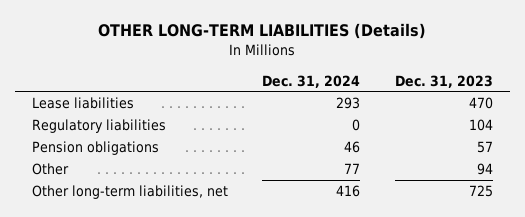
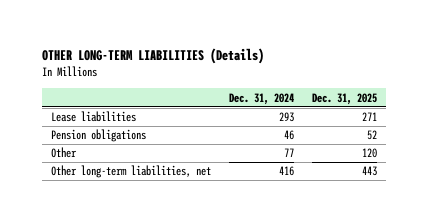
[394,74,493,88] Dec. 31, 2023 -> none
none -> [311,92,377,105] Dec. 31, 2025
[31,118,166,133] Regulatory liabilities -> none

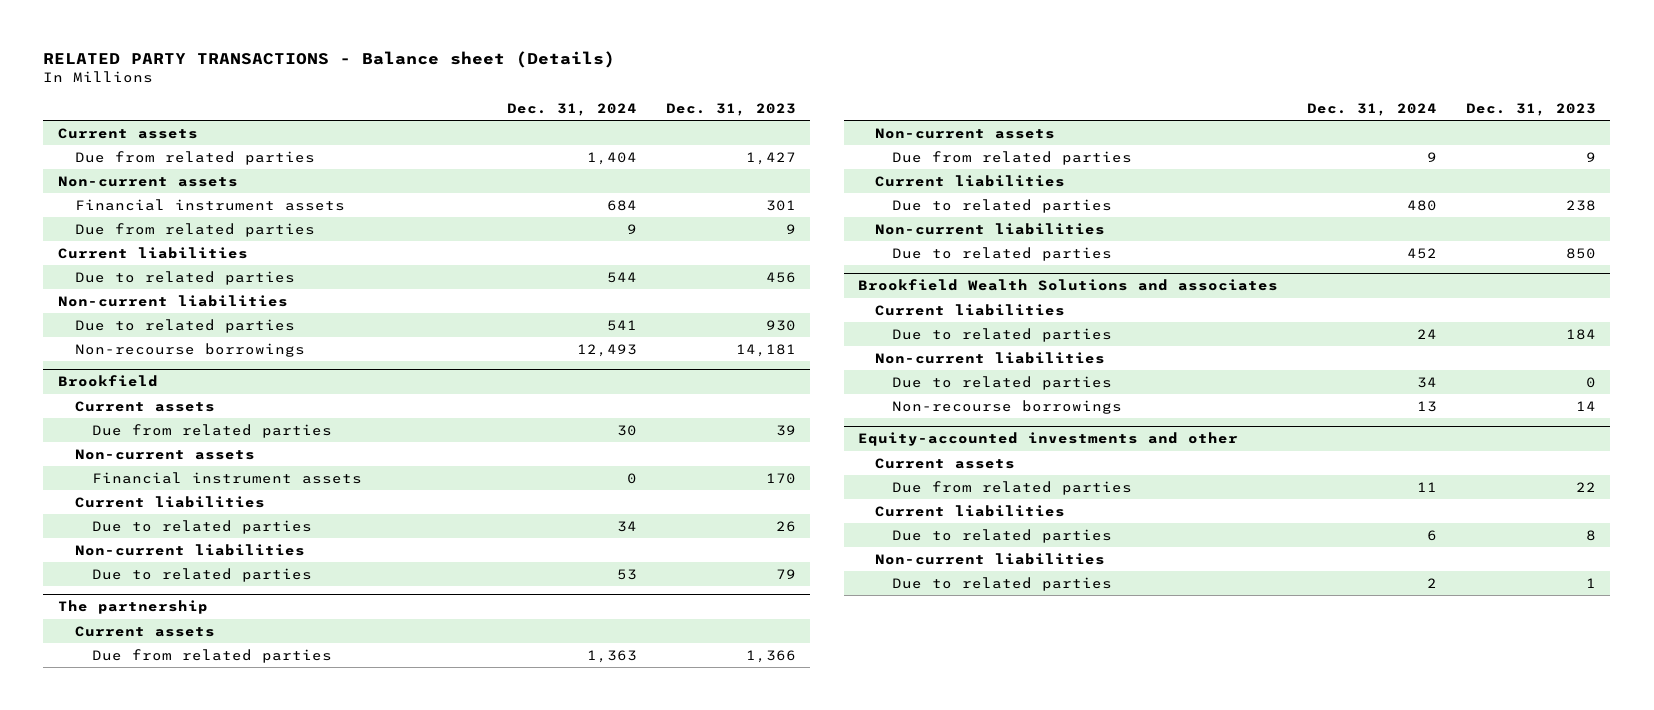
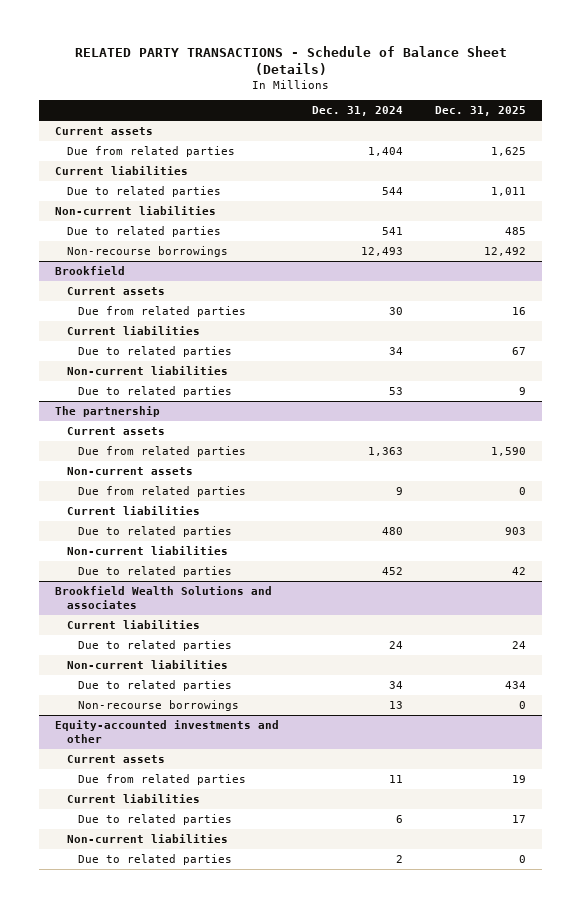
[43,51,616,69] RELATED PARTY TRANSACTIONS - Balance sheet (Details) -> [74,45,507,76] RELATED PARTY TRANSACTIONS - Schedule of Balance Sheet (Details)
[665,102,796,116] Dec. 31, 2023 -> none
none -> [434,106,526,117] Dec. 31, 2025
[57,175,238,187] Non-current assets -> none
[74,198,345,211] Financial instrument assets -> none
[74,222,315,237] Due from related parties -> none
[74,448,255,460] Non-current assets -> none
[91,471,362,484] Financial instrument assets -> none

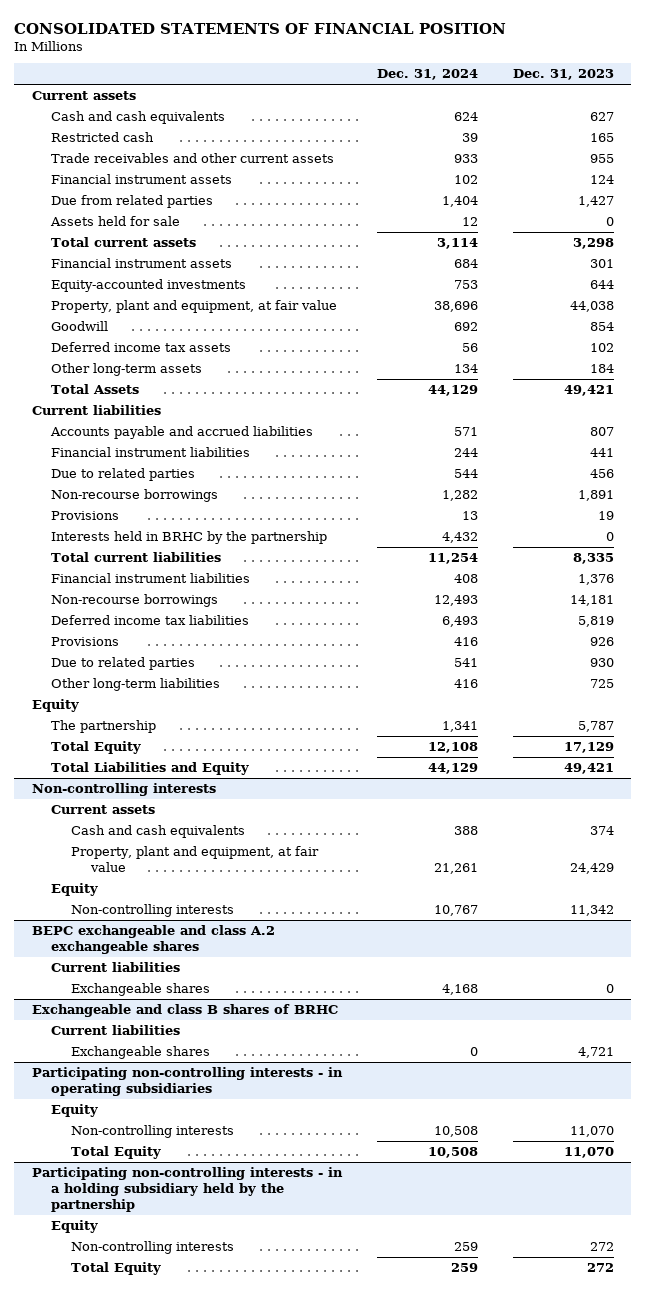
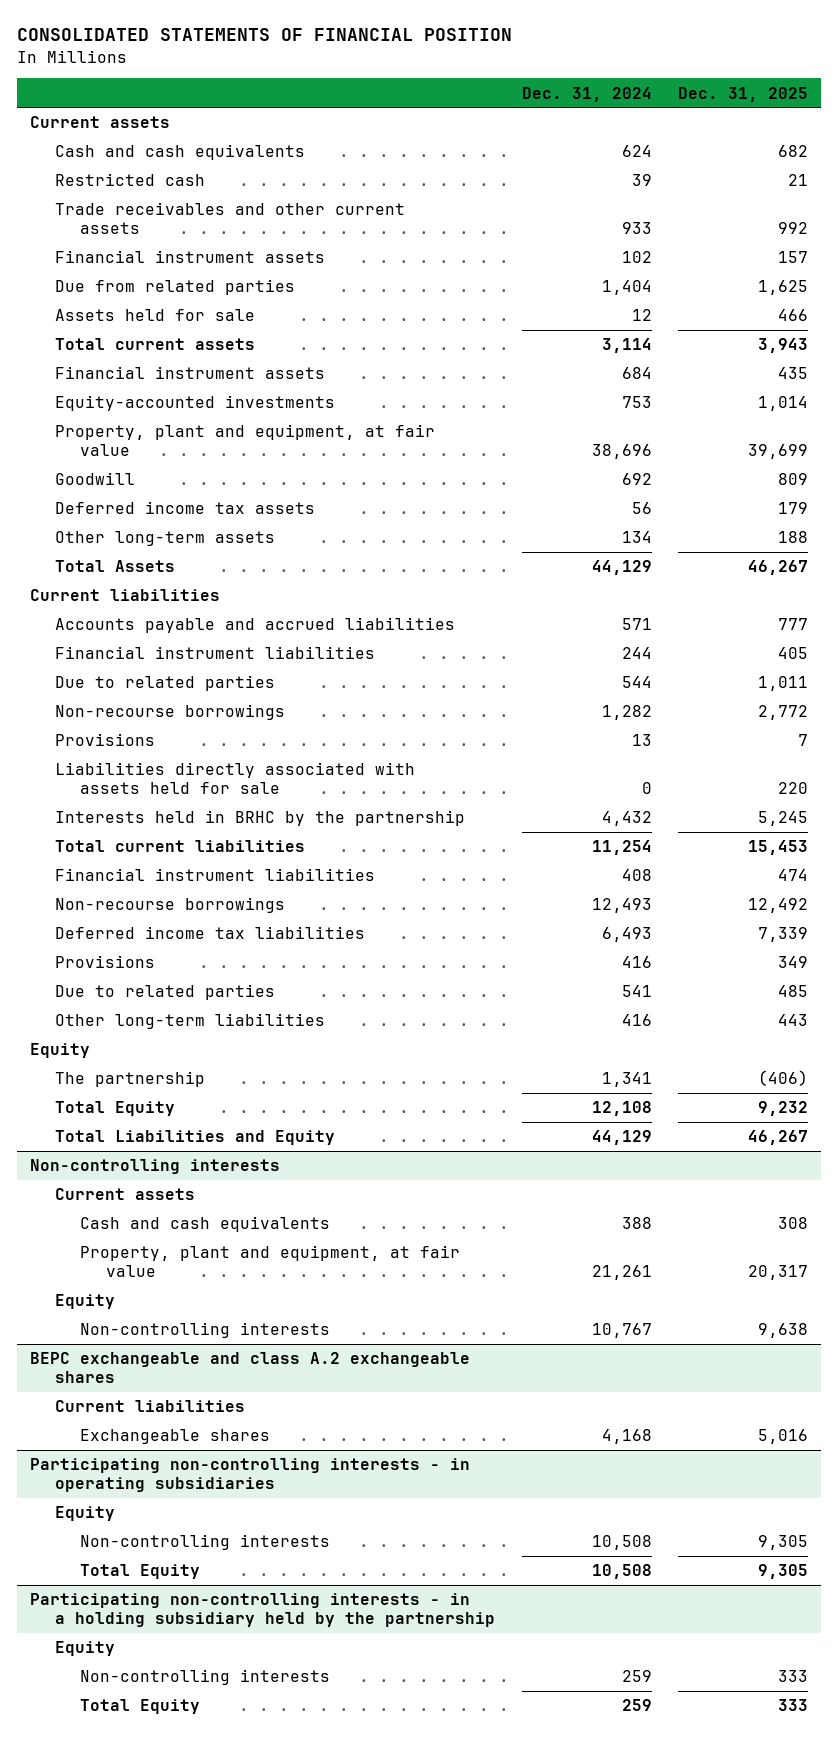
[512,69,614,81] Dec. 31, 2023 -> none
none -> [678,86,809,102] Dec. 31, 2025
none -> [55,762,416,795] Liabilities directly associated with assets held for sale
[31,1003,338,1017] Exchangeable and class B shares of BRHC -> none
[51,1024,181,1035] Current liabilities -> none
[70,1045,210,1059] Exchangeable shares -> none

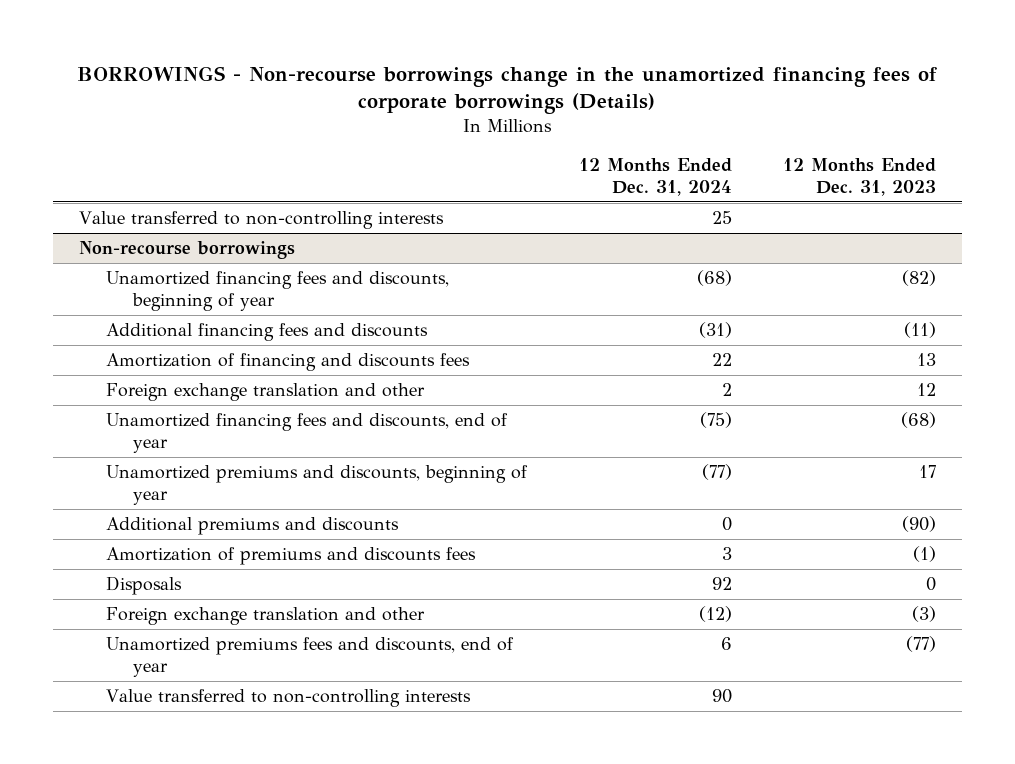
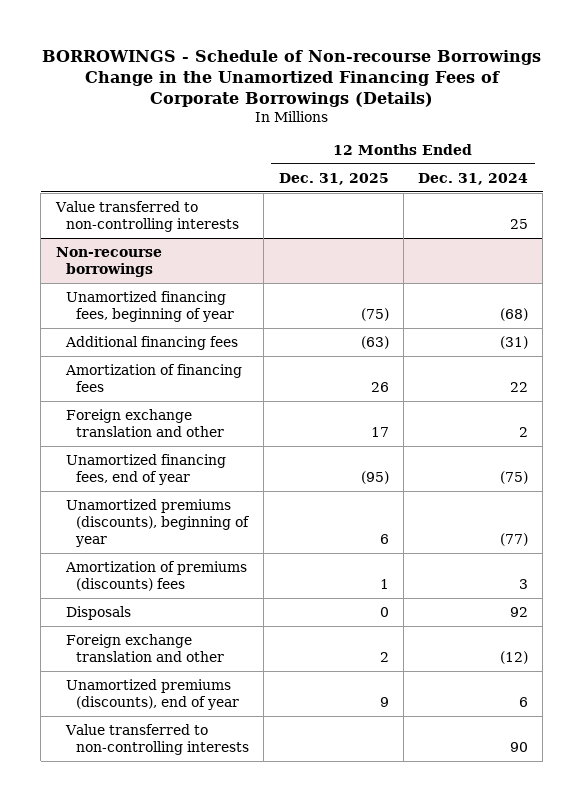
[77,65,938,115] BORROWINGS - Non-recourse borrowings change in the unamortized financing fees of corporate borrowings (Details) -> [41,49,541,107] BORROWINGS - Schedule of Non-recourse Borrowings Change in the Unamortized Financing Fees of Corporate Borrowings (Details)
[783,158,937,196] 12 Months Ended Dec. 31, 2023 -> none
none -> [278,172,389,185] Dec. 31, 2025
[106,271,450,311] Unamortized financing fees and discounts, beginning of year -> [65,290,235,323] Unamortized financing fees, beginning of year
[106,323,429,342] Additional financing fees and discounts -> [64,335,238,350] Additional financing fees
[106,353,471,372] Amortization of financing and discounts fees -> [64,363,242,393] Amortization of financing fees
[106,517,400,536] Additional premiums and discounts -> none
[106,413,509,453] Unamortized financing fees and discounts, end of year -> [65,453,226,486] Unamortized financing fees, end of year
[106,465,529,505] Unamortized premiums and discounts, beginning of year -> [65,498,251,548] Unamortized premiums (discounts), beginning of year
[106,547,477,566] Amortization of premiums and discounts fees -> [64,560,247,592] Amortization of premiums (discounts) fees
[106,637,515,677] Unamortized premiums fees and discounts, end of year -> [65,678,240,711] Unamortized premiums (discounts), end of year

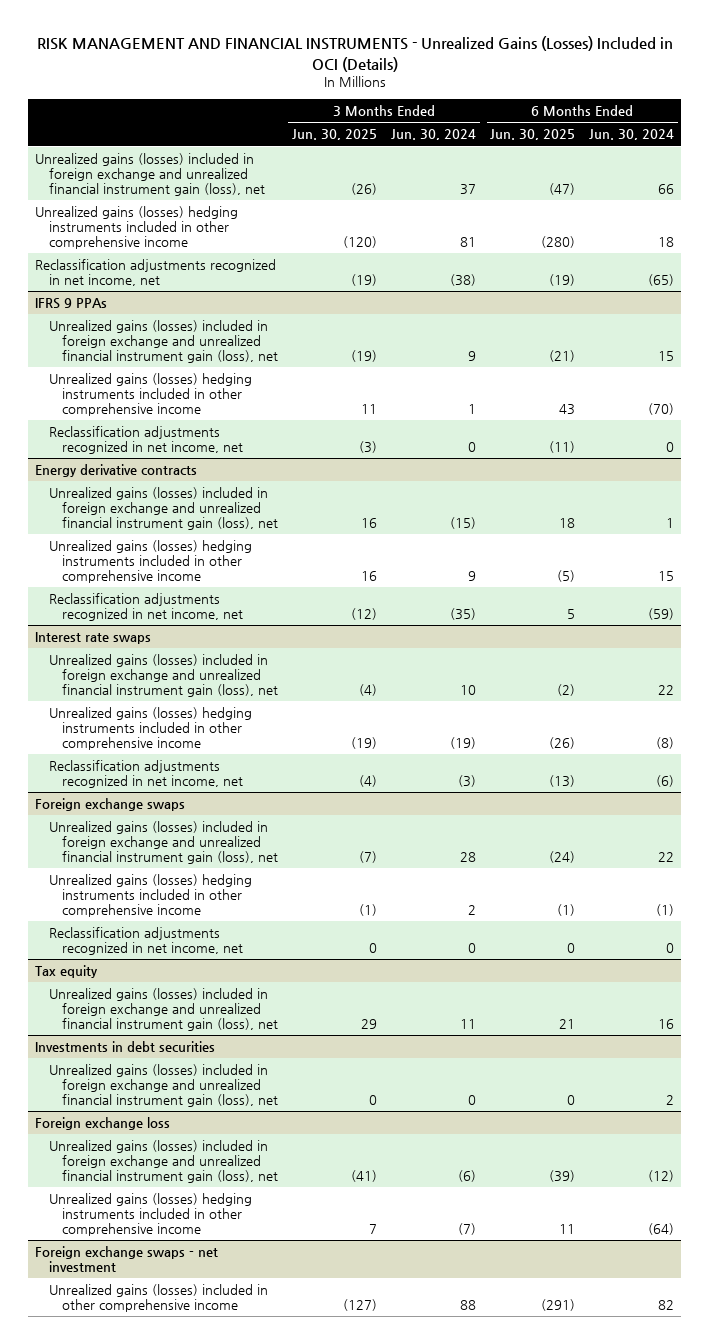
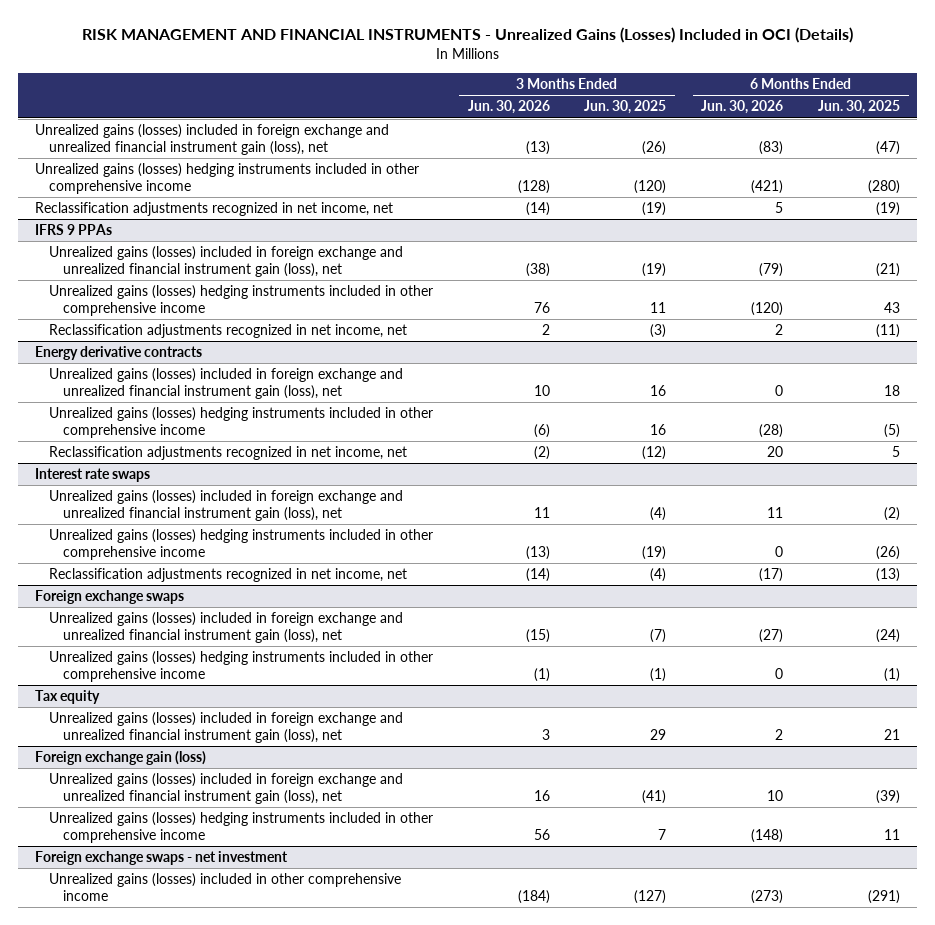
[391,129,477,141] Jun. 30, 2024 -> none
[589,129,675,141] Jun. 30, 2024 -> none
none -> [467,100,550,115] Jun. 30, 2026
none -> [701,100,784,115] Jun. 30, 2026
[48,927,243,956] Reclassification adjustments recognized in net income, net -> none
[35,1041,216,1053] Investments in debt securities -> none
[48,1064,278,1107] Unrealized gains (losses) included in foreign exchange and unrealized financial instrument gain (loss), net -> none
[35,1117,171,1131] Foreign exchange loss -> [35,751,207,766] Foreign exchange gain (loss)

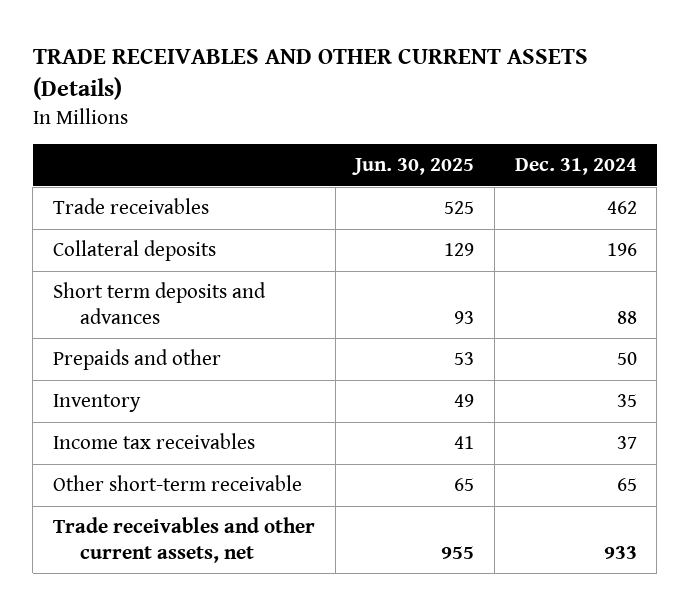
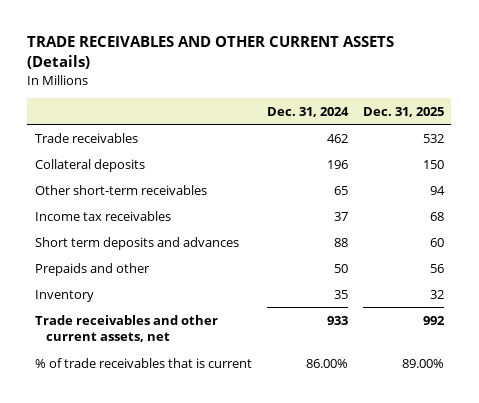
[352,158,475,176] Jun. 30, 2025 -> none
none -> [362,106,444,117] Dec. 31, 2025
none -> [34,184,207,195] Other short-term receivables
[52,433,255,450] Income tax receivables -> [34,210,171,221] Income tax receivables
[52,475,302,492] Other short-term receivable -> none
none -> [34,357,252,368] % of trade receivables that is current

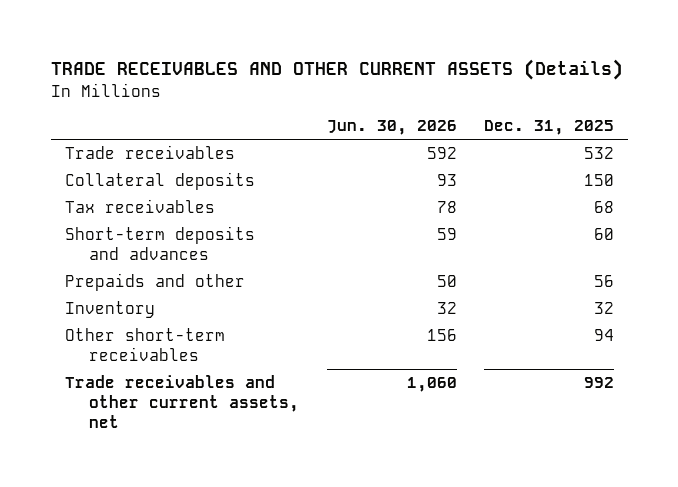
[266,106,349,117] Dec. 31, 2024 -> none
none -> [326,120,457,136] Jun. 30, 2026
[34,210,171,221] Income tax receivables -> [64,198,215,213] Tax receivables
[34,236,239,250] Short term deposits and advances -> [64,225,255,261] Short-term deposits and advances
[34,184,207,195] Other short-term receivables -> [64,327,225,362] Other short-term receivables
[34,357,252,368] % of trade receivables that is current -> none

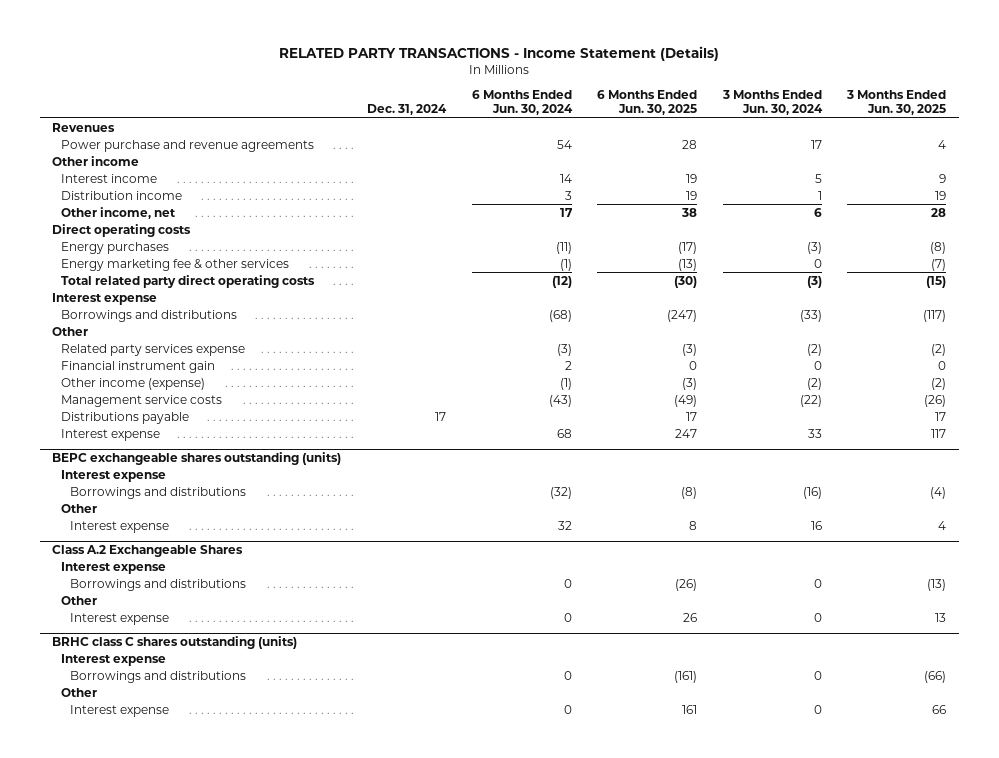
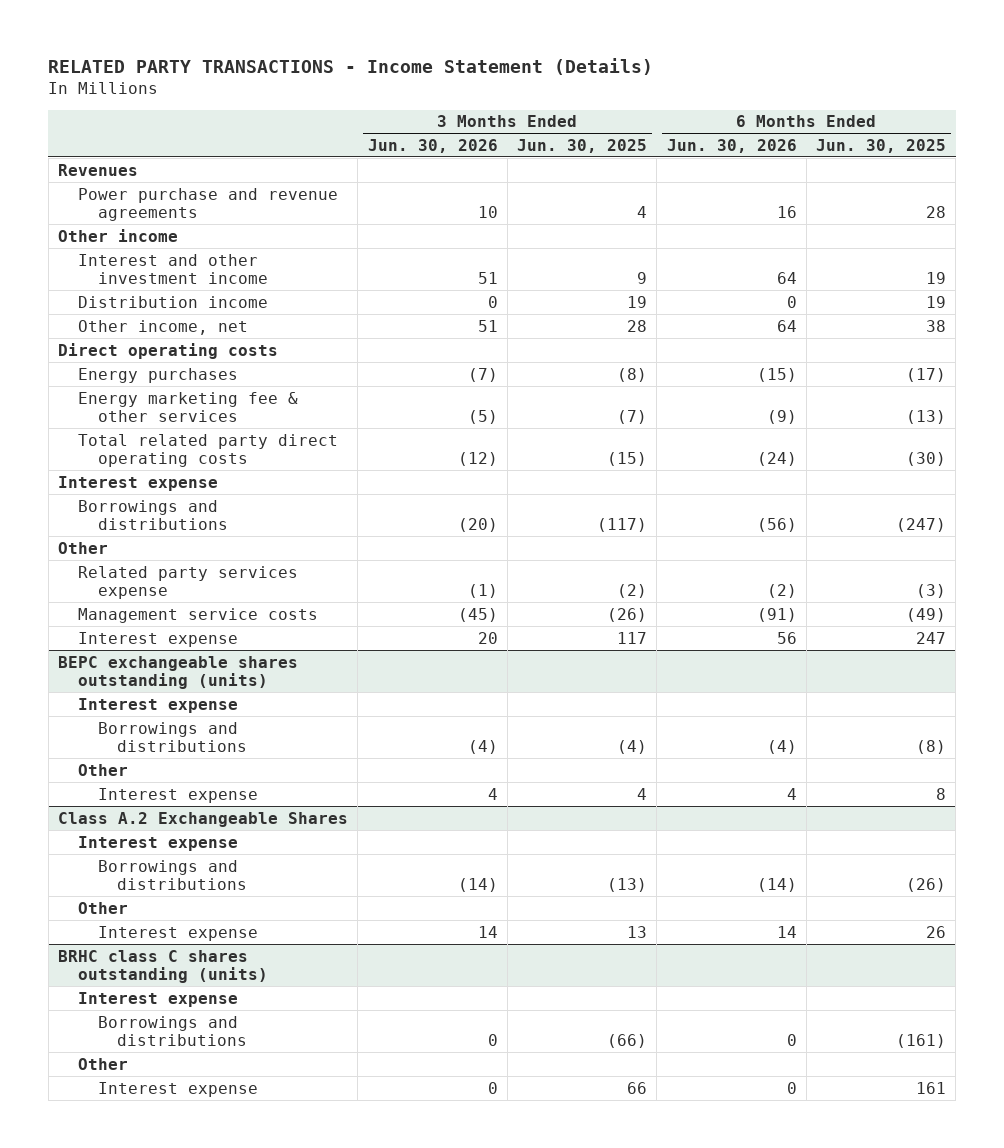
[367,104,448,116] Dec. 31, 2024 -> none
[471,90,573,116] 6 Months Ended Jun. 30, 2024 -> none
[721,90,823,116] 3 Months Ended Jun. 30, 2024 -> none
none -> [367,138,498,153] Jun. 30, 2026
none -> [666,138,797,153] Jun. 30, 2026
[61,173,158,183] Interest income -> [77,253,268,284] Interest and other investment income
[61,360,216,373] Financial instrument gain -> none
[61,377,206,390] Other income (expense) -> none
[61,411,190,424] Distributions payable -> none

